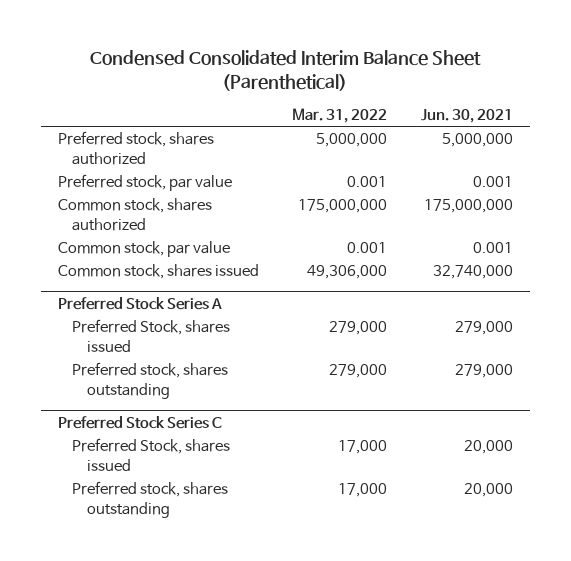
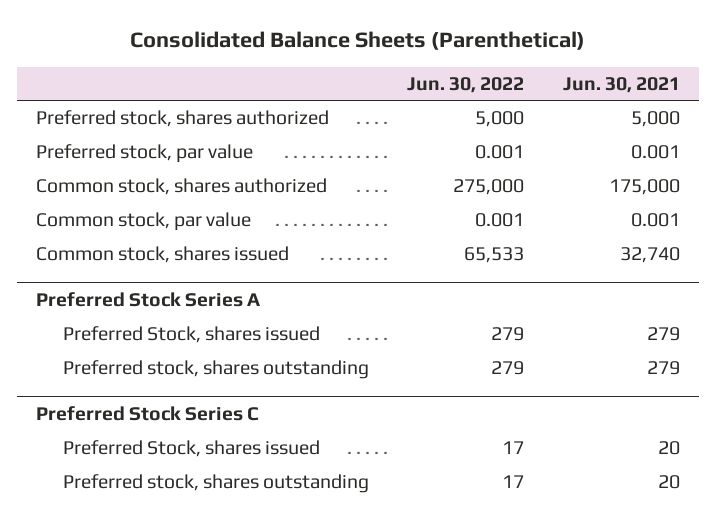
[90,50,482,91] Condensed Consolidated Interim Balance Sheet (Parenthetical) -> [130,31,586,51] Consolidated Balance Sheets (Parenthetical)
[292,108,388,124] Mar. 31, 2022 -> none
none -> [407,76,525,93] Jun. 30, 2022
[441,133,513,148] 5,000,000 -> [630,111,680,128] 5,000
[423,199,513,214] 175,000,000 -> [608,179,680,196] 175,000
[432,265,513,280] 32,740,000 -> [619,247,680,264] 32,740
[454,321,513,336] 279,000 -> [646,327,680,342] 279
[454,364,513,379] 279,000 -> [646,361,680,376] 279
[463,440,513,455] 20,000 -> [657,441,680,456] 20
[463,483,513,498] 20,000 -> [657,475,680,490] 20

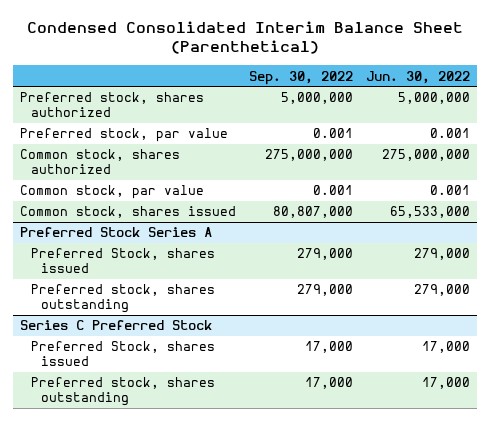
[130,31,586,51] Consolidated Balance Sheets (Parenthetical) -> [26,20,463,55] Condensed Consolidated Interim Balance Sheet (Parenthetical)
[562,76,680,93] Jun. 30, 2021 -> none
none -> [248,70,353,85] Sep. 30, 2022
[475,111,525,128] 5,000 -> [398,92,471,105] 5,000,000
[453,179,525,196] 275,000 -> [382,149,471,162] 275,000,000
[464,247,525,264] 65,533 -> [390,206,471,219] 65,533,000
[491,327,525,342] 279 -> [414,248,471,261] 279,000
[491,361,525,376] 279 -> [414,284,471,297] 279,000
[36,405,260,421] Preferred Stock Series C -> [19,320,212,331] Series C Preferred Stock
[502,441,525,455] 17 -> [422,341,471,354] 17,000
[502,475,525,489] 17 -> [422,377,471,390] 17,000

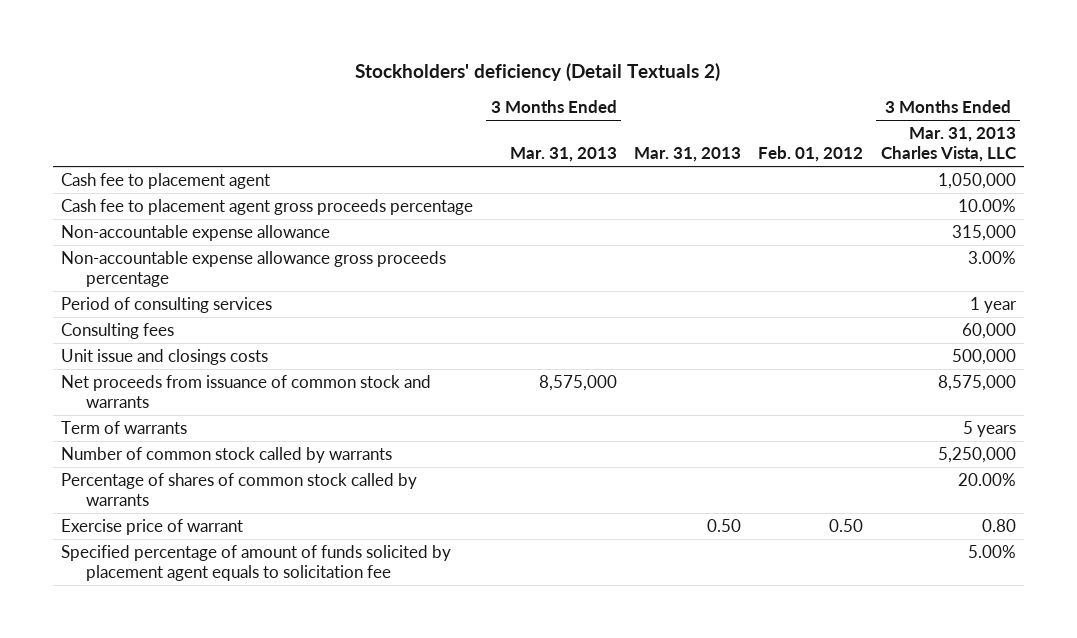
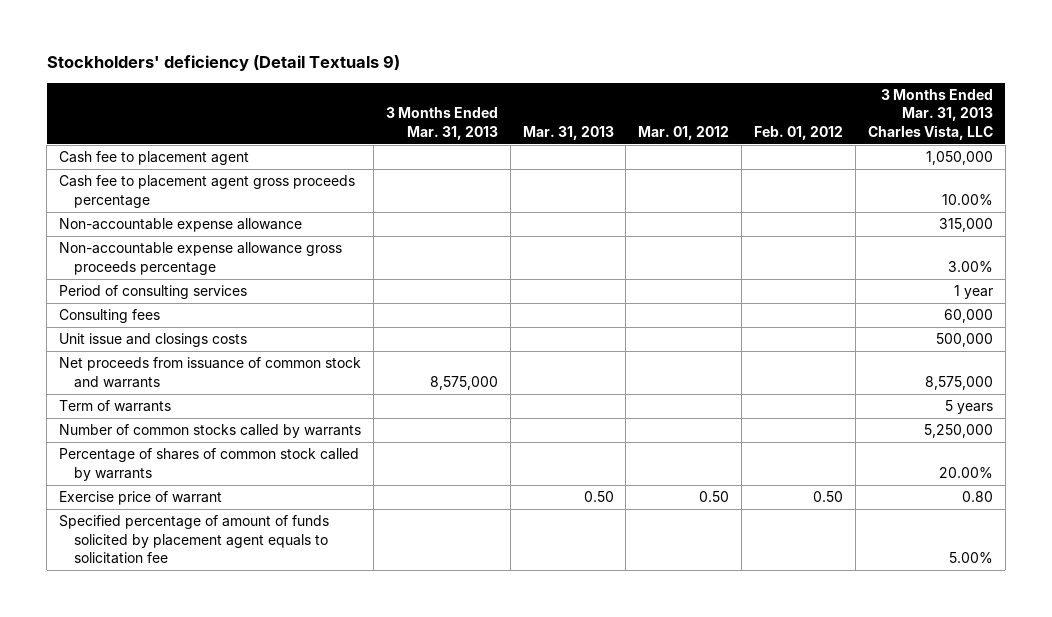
[355,63,721,82] Stockholders' deficiency (Detail Textuals 2) -> [46,55,400,72] Stockholders' deficiency (Detail Textuals 9)
none -> [638,125,730,140] Mar. 01, 2012
[61,446,393,463] Number of common stock called by warrants -> [58,424,361,439] Number of common stocks called by warrants

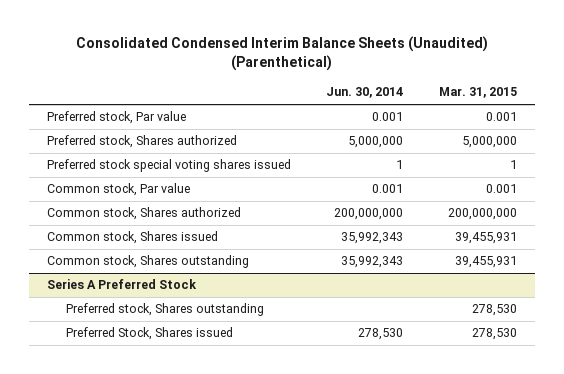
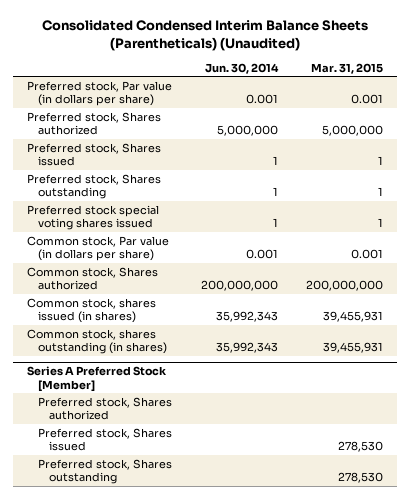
[75,36,488,72] Consolidated Condensed Interim Balance Sheets (Unaudited) (Parenthetical) -> [42,20,369,51] Consolidated Condensed Interim Balance Sheets (Parentheticals) (Unaudited)
[46,111,186,125] Preferred stock, Par value -> [27,80,173,106] Preferred stock, Par value (in dollars per share)
none -> [27,142,162,166] Preferred stock, Shares issued
none -> [27,173,162,199] Preferred stock, Shares outstanding
[46,183,190,197] Common stock, Par value -> [27,235,170,261] Common stock, Par value (in dollars per share)
[46,231,218,245] Common stock, Shares issued -> [27,297,157,323] Common stock, shares issued (in shares)
[46,255,249,269] Common stock, Shares outstanding -> [27,328,167,354] Common stock, shares outstanding (in shares)
[46,279,197,290] Series A Preferred Stock -> [27,366,168,392] Series A Preferred Stock [Member]
none -> [37,396,172,420] Preferred stock, Shares authorized
none -> [37,427,172,451] Preferred stock, Shares issued
[66,327,234,341] Preferred Stock, Shares issued -> none

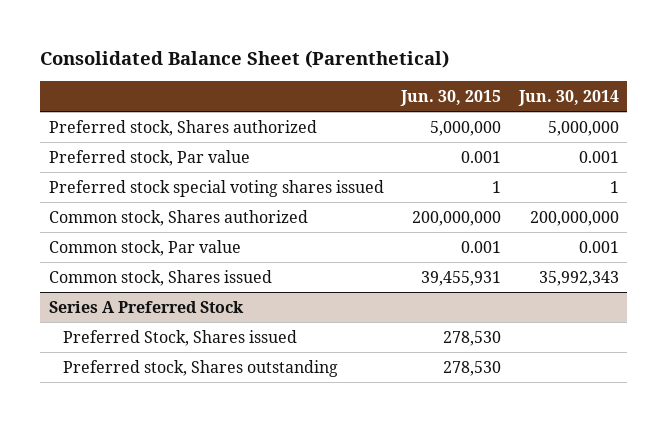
[42,20,369,51] Consolidated Condensed Interim Balance Sheets (Parentheticals) (Unaudited) -> [40,49,450,68] Consolidated Balance Sheet (Parenthetical)
[311,62,384,74] Mar. 31, 2015 -> none
none -> [400,89,502,106] Jun. 30, 2015
[27,80,173,106] Preferred stock, Par value (in dollars per share) -> none
[27,142,162,166] Preferred stock, Shares issued -> none
[27,173,162,199] Preferred stock, Shares outstanding -> none
none -> [48,149,250,166] Preferred stock, Par value
[27,235,170,261] Common stock, Par value (in dollars per share) -> none
[27,328,167,354] Common stock, shares outstanding (in shares) -> none
[37,396,172,420] Preferred stock, Shares authorized -> none
none -> [48,239,241,256] Common stock, Par value
[27,297,157,323] Common stock, shares issued (in shares) -> [48,269,272,286] Common stock, Shares issued
[27,366,168,392] Series A Preferred Stock [Member] -> [48,300,244,313] Series A Preferred Stock
[37,427,172,451] Preferred stock, Shares issued -> [62,329,297,346] Preferred Stock, Shares issued

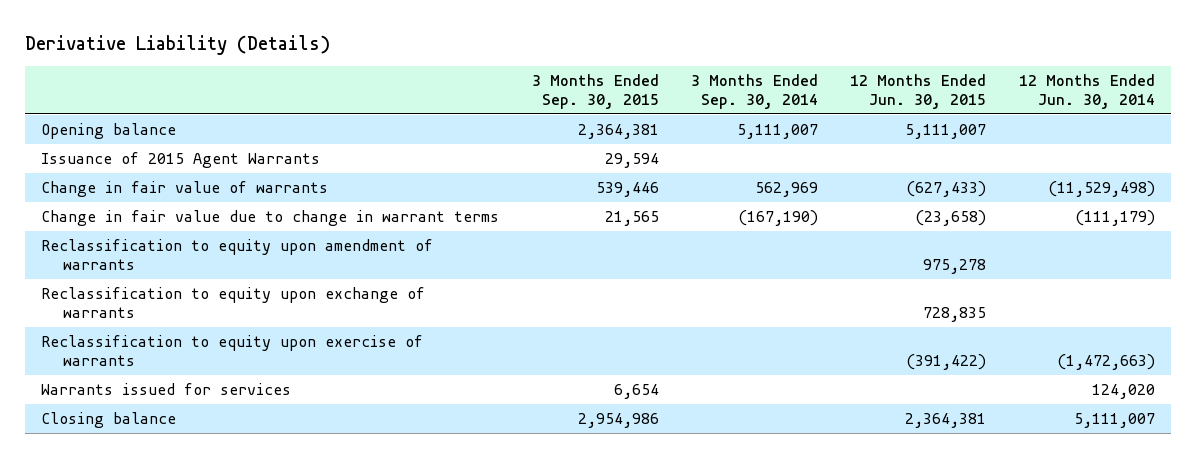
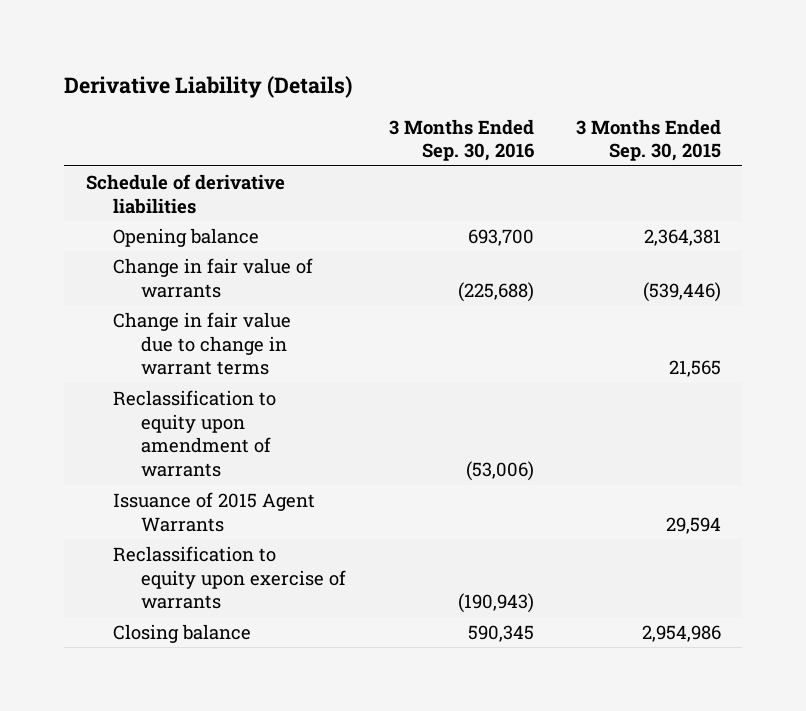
[690,74,818,109] 3 Months Ended Sep. 30, 2014 -> none
[850,74,987,109] 12 Months Ended Jun. 30, 2015 -> none
[1018,74,1155,109] 12 Months Ended Jun. 30, 2014 -> none
none -> [388,118,534,162] 3 Months Ended Sep. 30, 2016
none -> [85,173,285,214] Schedule of derivative liabilities
[595,181,659,197] 539,446 -> [642,281,721,302] (539,446)
[41,286,426,318] Reclassification to equity upon exchange of warrants -> none
[41,151,321,168] Issuance of 2015 Agent Warrants -> [113,491,316,532] Issuance of 2015 Agent Warrants
[41,382,292,395] Warrants issued for services -> none

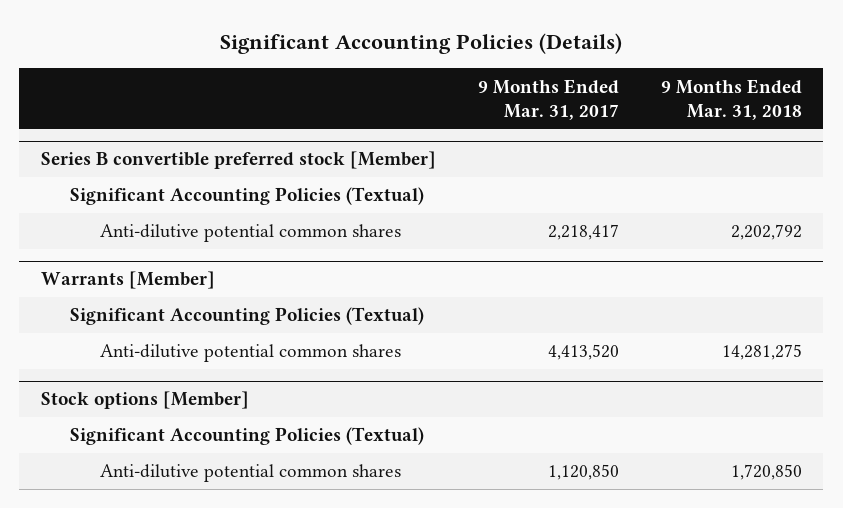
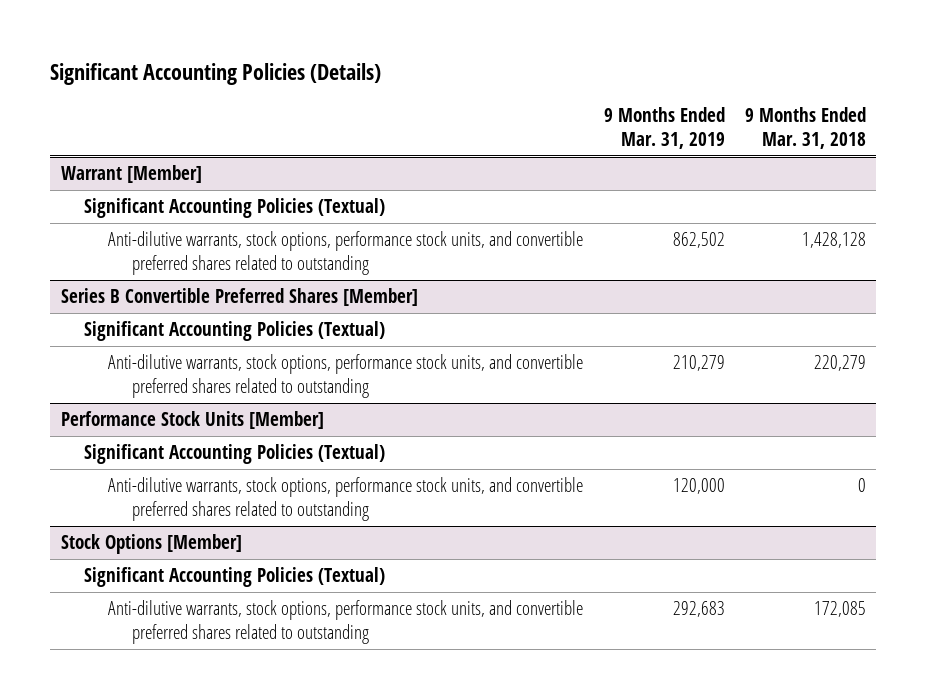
[477,78,619,120] 9 Months Ended Mar. 31, 2017 -> none
none -> [603,107,725,150] 9 Months Ended Mar. 31, 2019
[40,151,436,170] Series B convertible preferred stock [Member] -> none
none -> [60,165,202,184] Warrant [Member]
[99,224,401,243] Anti-dilutive potential common shares -> none
[40,271,215,290] Warrants [Member] -> none
none -> [108,231,584,276] Anti-dilutive warrants, stock options, performance stock units, and convertible preferred shares related to outstanding
none -> [60,288,418,307] Series B Convertible Preferred Shares [Member]
[99,344,401,363] Anti-dilutive potential common shares -> none
[40,391,249,410] Stock options [Member] -> none
none -> [108,354,584,399] Anti-dilutive warrants, stock options, performance stock units, and convertible preferred shares related to outstanding
none -> [60,411,324,430] Performance Stock Units [Member]
[99,464,401,483] Anti-dilutive potential common shares -> none
none -> [108,477,584,522] Anti-dilutive warrants, stock options, performance stock units, and convertible preferred shares related to outstanding
none -> [60,534,242,555] Stock Options [Member]
none -> [84,567,386,588] Significant Accounting Policies (Textual)
none -> [108,600,584,645] Anti-dilutive warrants, stock options, performance stock units, and convertible preferred shares related to outstanding

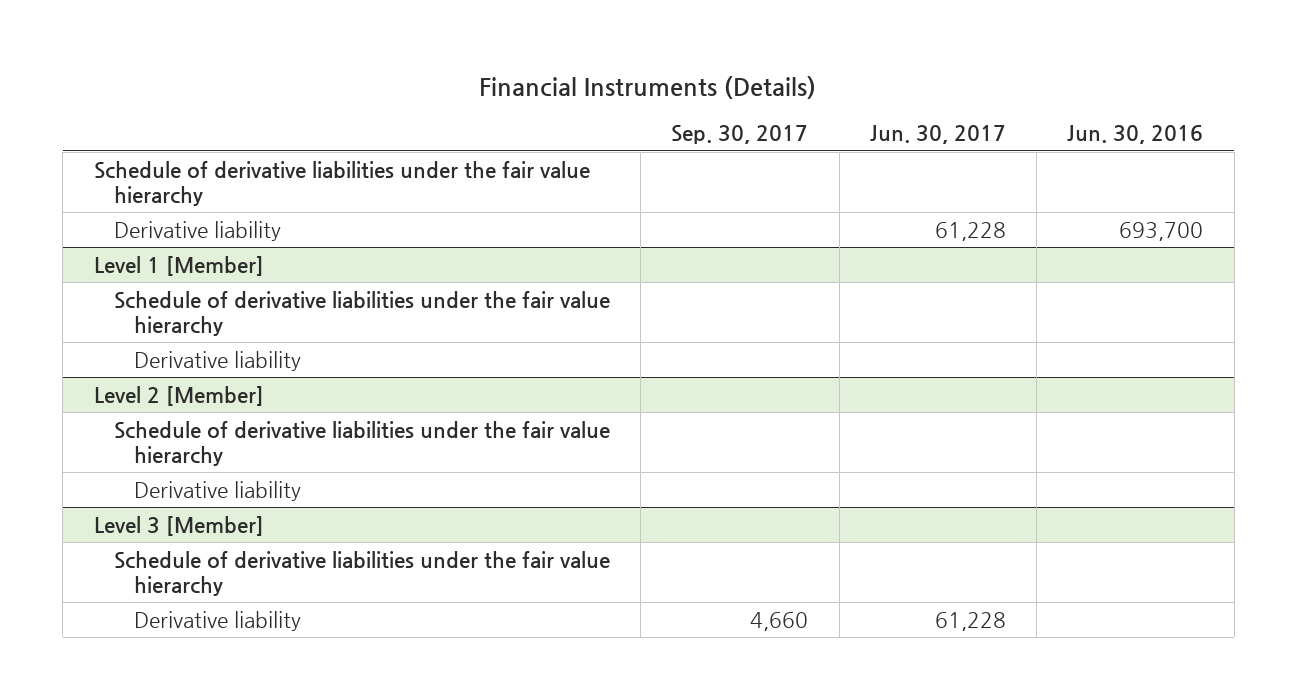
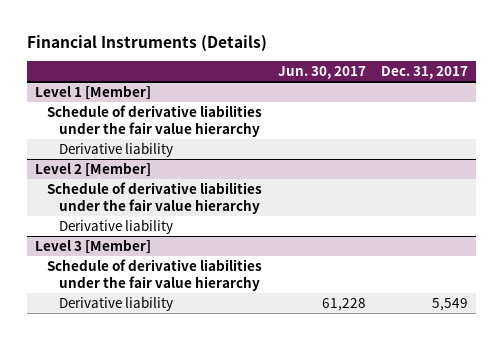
[671,125,809,145] Sep. 30, 2017 -> none
[1067,125,1204,145] Jun. 30, 2016 -> none
none -> [381,66,469,80] Dec. 31, 2017
[93,160,590,206] Schedule of derivative liabilities under the fair value hierarchy -> none
[113,220,281,241] Derivative liability -> none

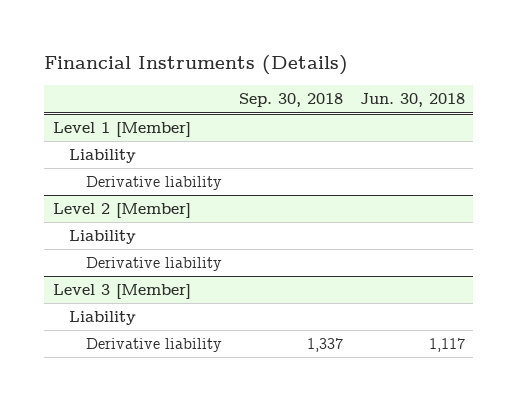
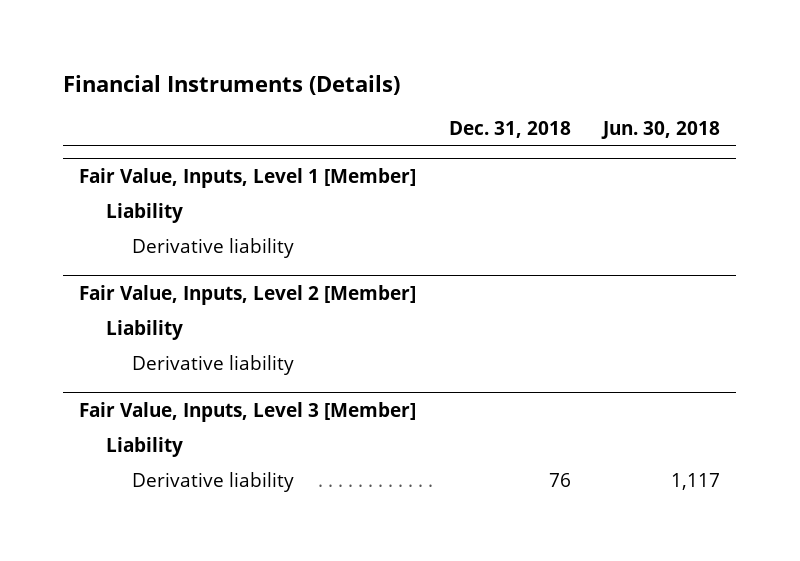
[239,93,344,108] Sep. 30, 2018 -> none
none -> [448,121,571,139] Dec. 31, 2018
[52,122,191,138] Level 1 [Member] -> [79,167,417,188] Fair Value, Inputs, Level 1 [Member]
[52,203,191,219] Level 2 [Member] -> [79,284,417,305] Fair Value, Inputs, Level 2 [Member]
[52,284,191,300] Level 3 [Member] -> [79,401,417,422] Fair Value, Inputs, Level 3 [Member]

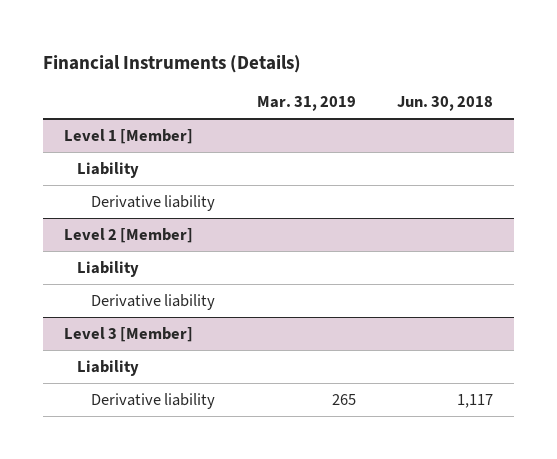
[448,121,571,139] Dec. 31, 2018 -> none
none -> [256,96,356,112] Mar. 31, 2019
[79,167,417,188] Fair Value, Inputs, Level 1 [Member] -> [63,128,193,144] Level 1 [Member]
[79,284,417,305] Fair Value, Inputs, Level 2 [Member] -> [63,227,193,243] Level 2 [Member]
[79,401,417,422] Fair Value, Inputs, Level 3 [Member] -> [63,326,193,342] Level 3 [Member]

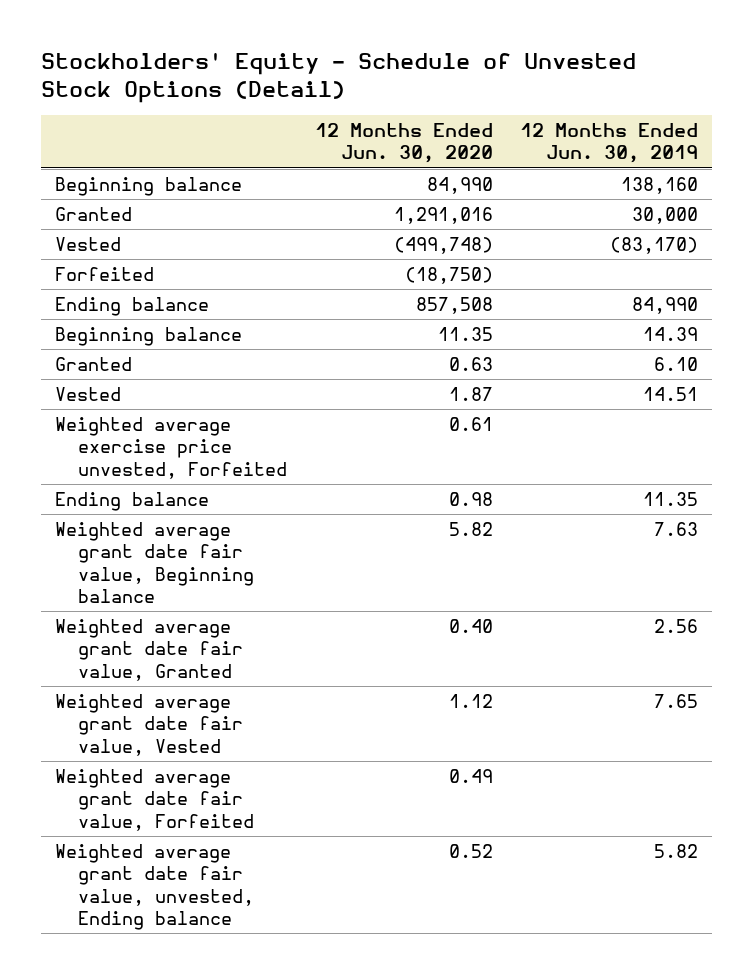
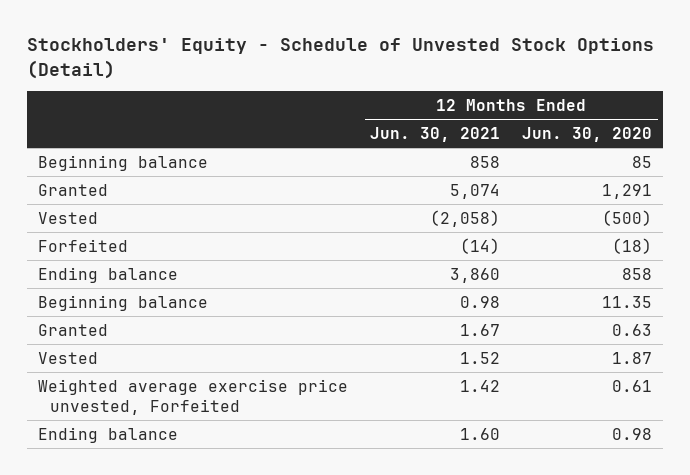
[520,123,699,164] 12 Months Ended Jun. 30, 2019 -> none
none -> [370,127,501,143] Jun. 30, 2021
[426,176,493,194] 84,990 -> [632,155,653,168] 85
[393,206,493,224] 1,291,016 -> [602,183,653,199] 1,291
[393,236,493,254] (499,748) -> [602,209,653,226] (500)
[404,266,493,284] (18,750) -> [612,237,653,254] (18)
[415,296,493,314] 857,508 -> [622,267,653,280] 858
[54,521,255,603] Weighted average grant date fair value, Beginning balance -> none
[54,618,244,681] Weighted average grant date fair value, Granted -> none
[54,693,244,756] Weighted average grant date fair value, Vested -> none
[54,768,255,831] Weighted average grant date fair value, Forfeited -> none
[54,843,255,930] Weighted average grant date fair value, unvested, Ending balance -> none

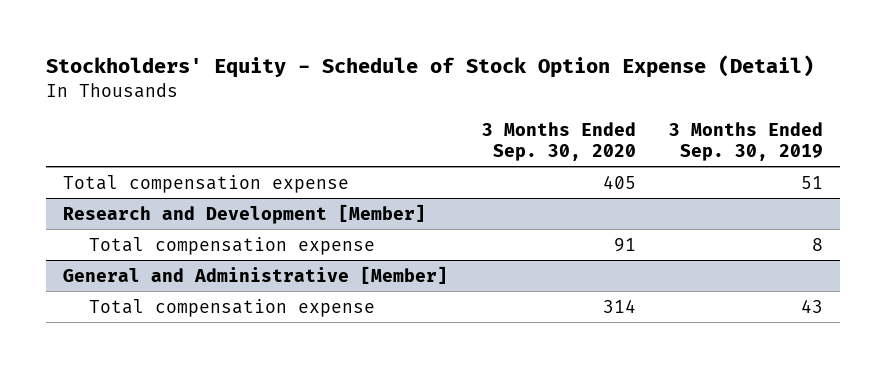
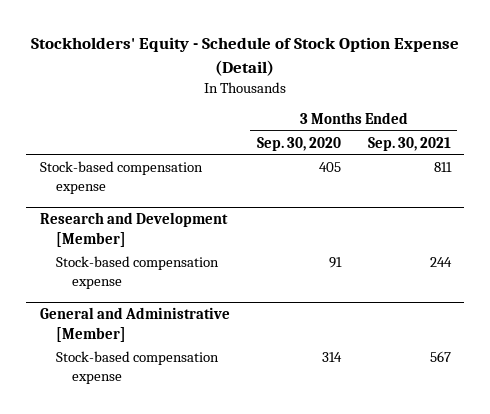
[669,122,824,161] 3 Months Ended Sep. 30, 2019 -> none
none -> [367,136,451,151] Sep. 30, 2021
[62,174,349,193] Total compensation expense -> [39,160,203,195] Stock-based compensation expense
[89,236,376,255] Total compensation expense -> [55,255,219,290] Stock-based compensation expense
[89,298,376,317] Total compensation expense -> [55,350,219,385] Stock-based compensation expense

